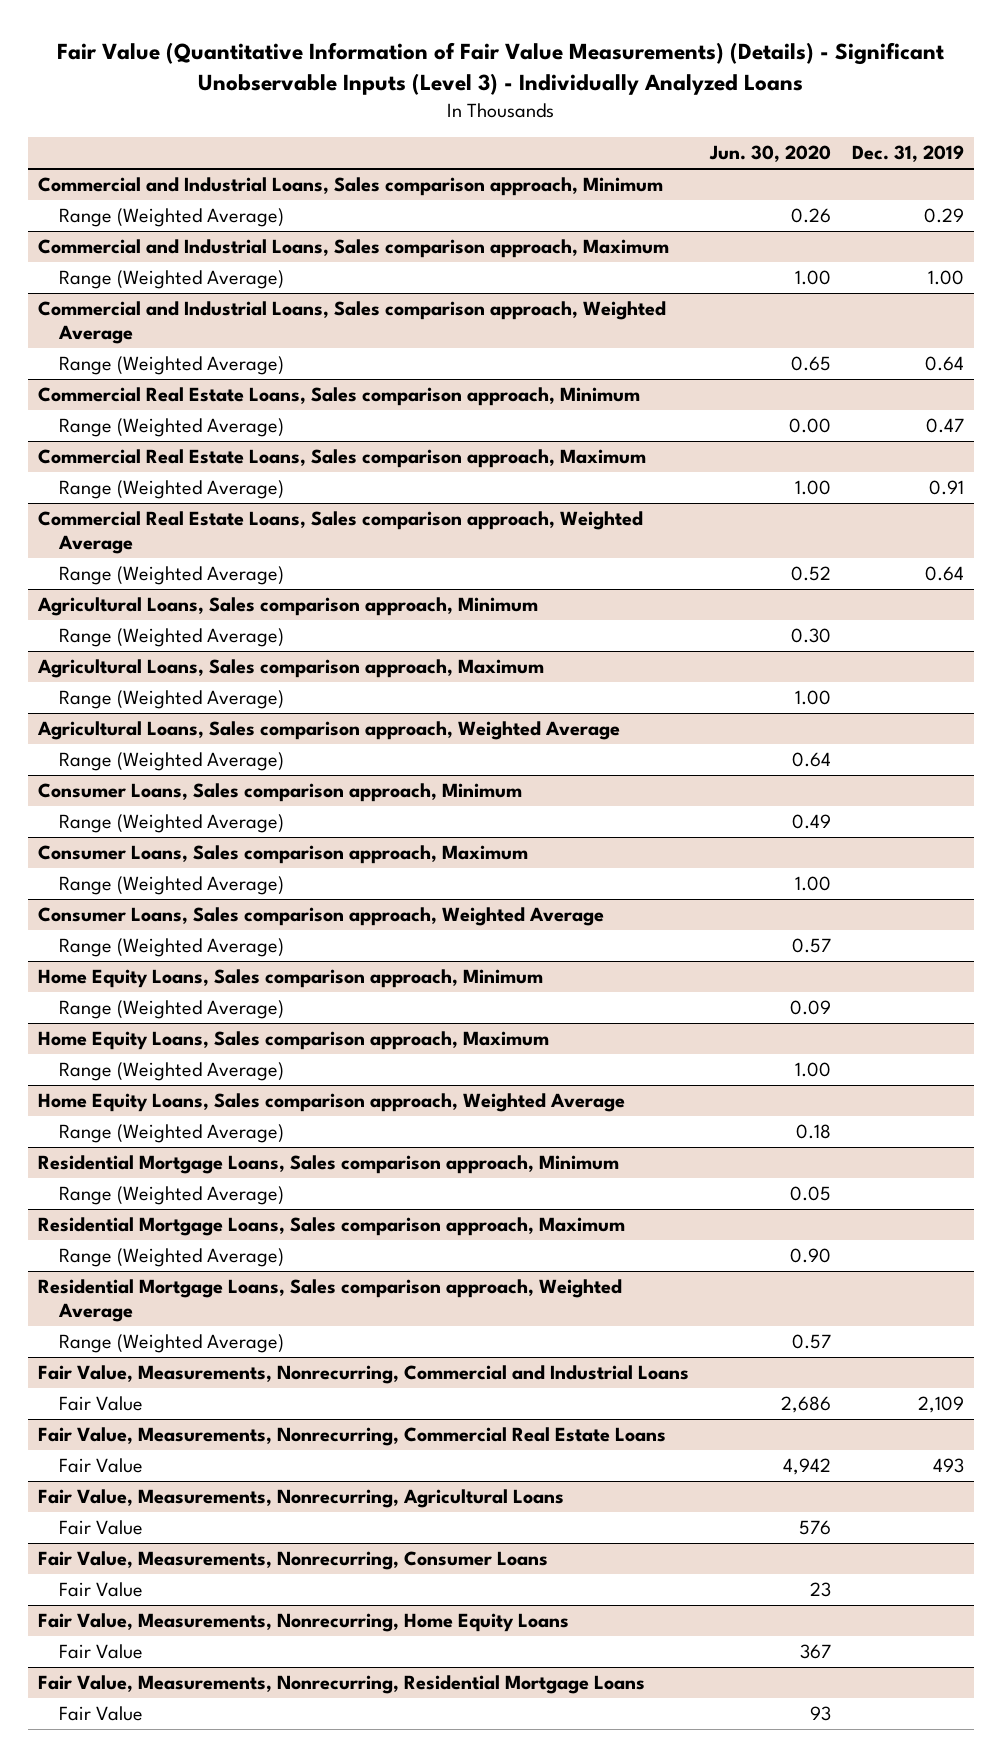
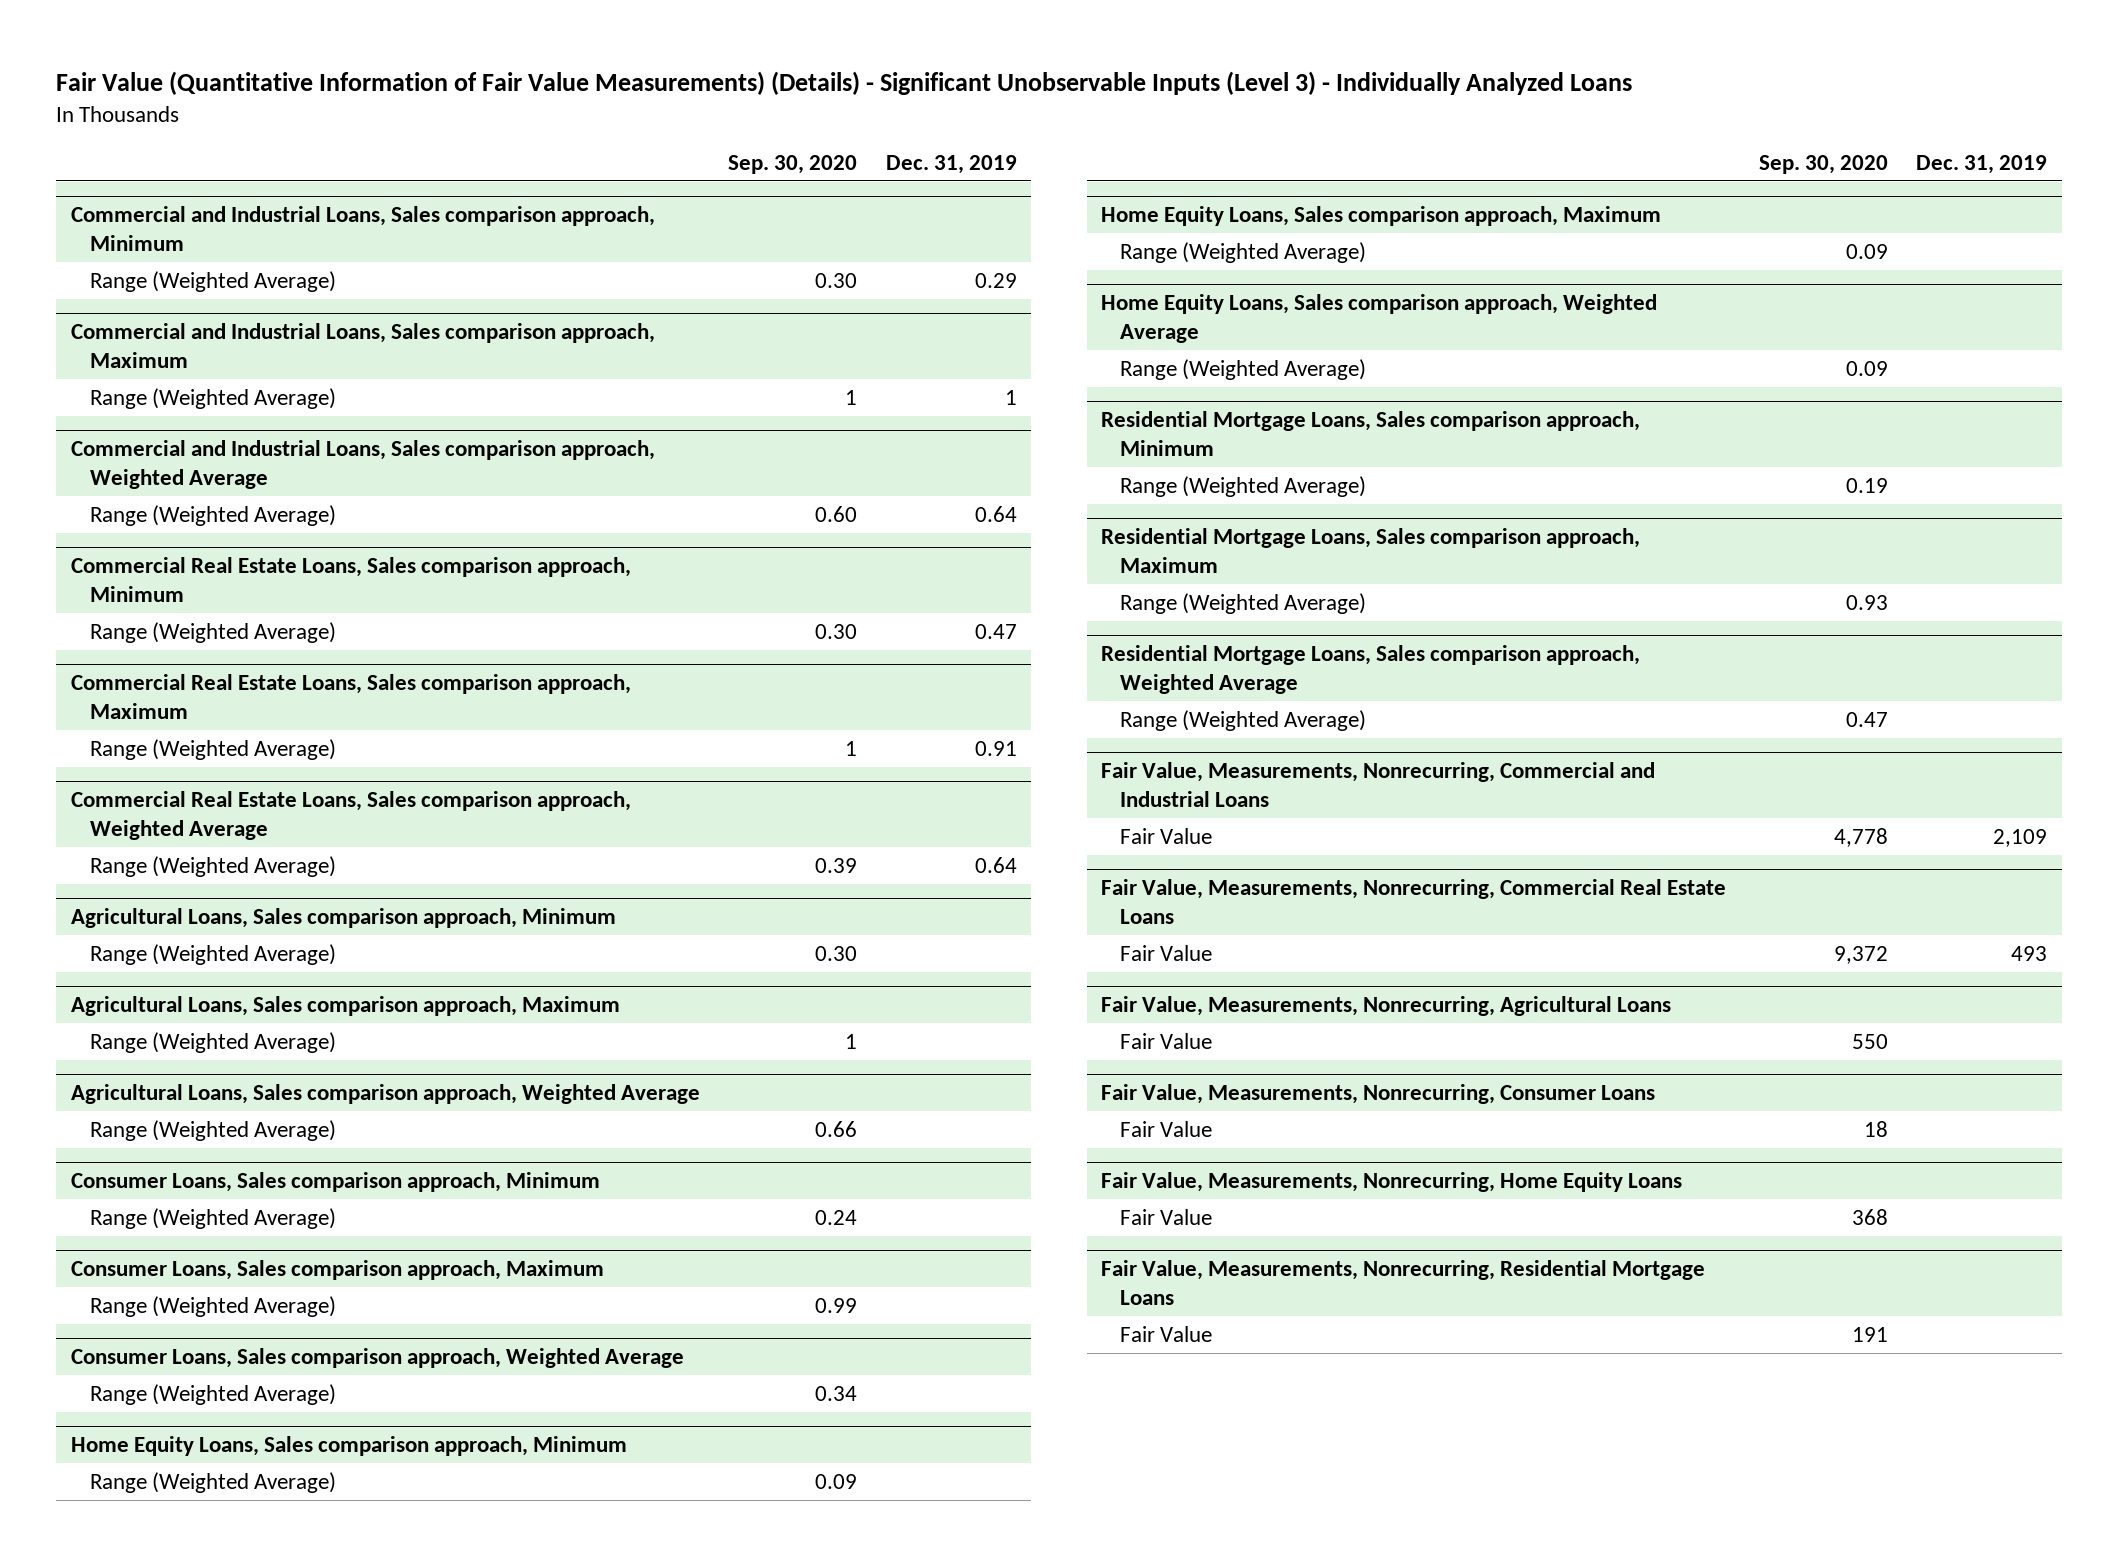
[708,145,831,163] Jun. 30, 2020 -> none
none -> [728,154,858,174] Sep. 30, 2020
[927,269,964,285] 1.00 -> [1004,389,1017,405] 1

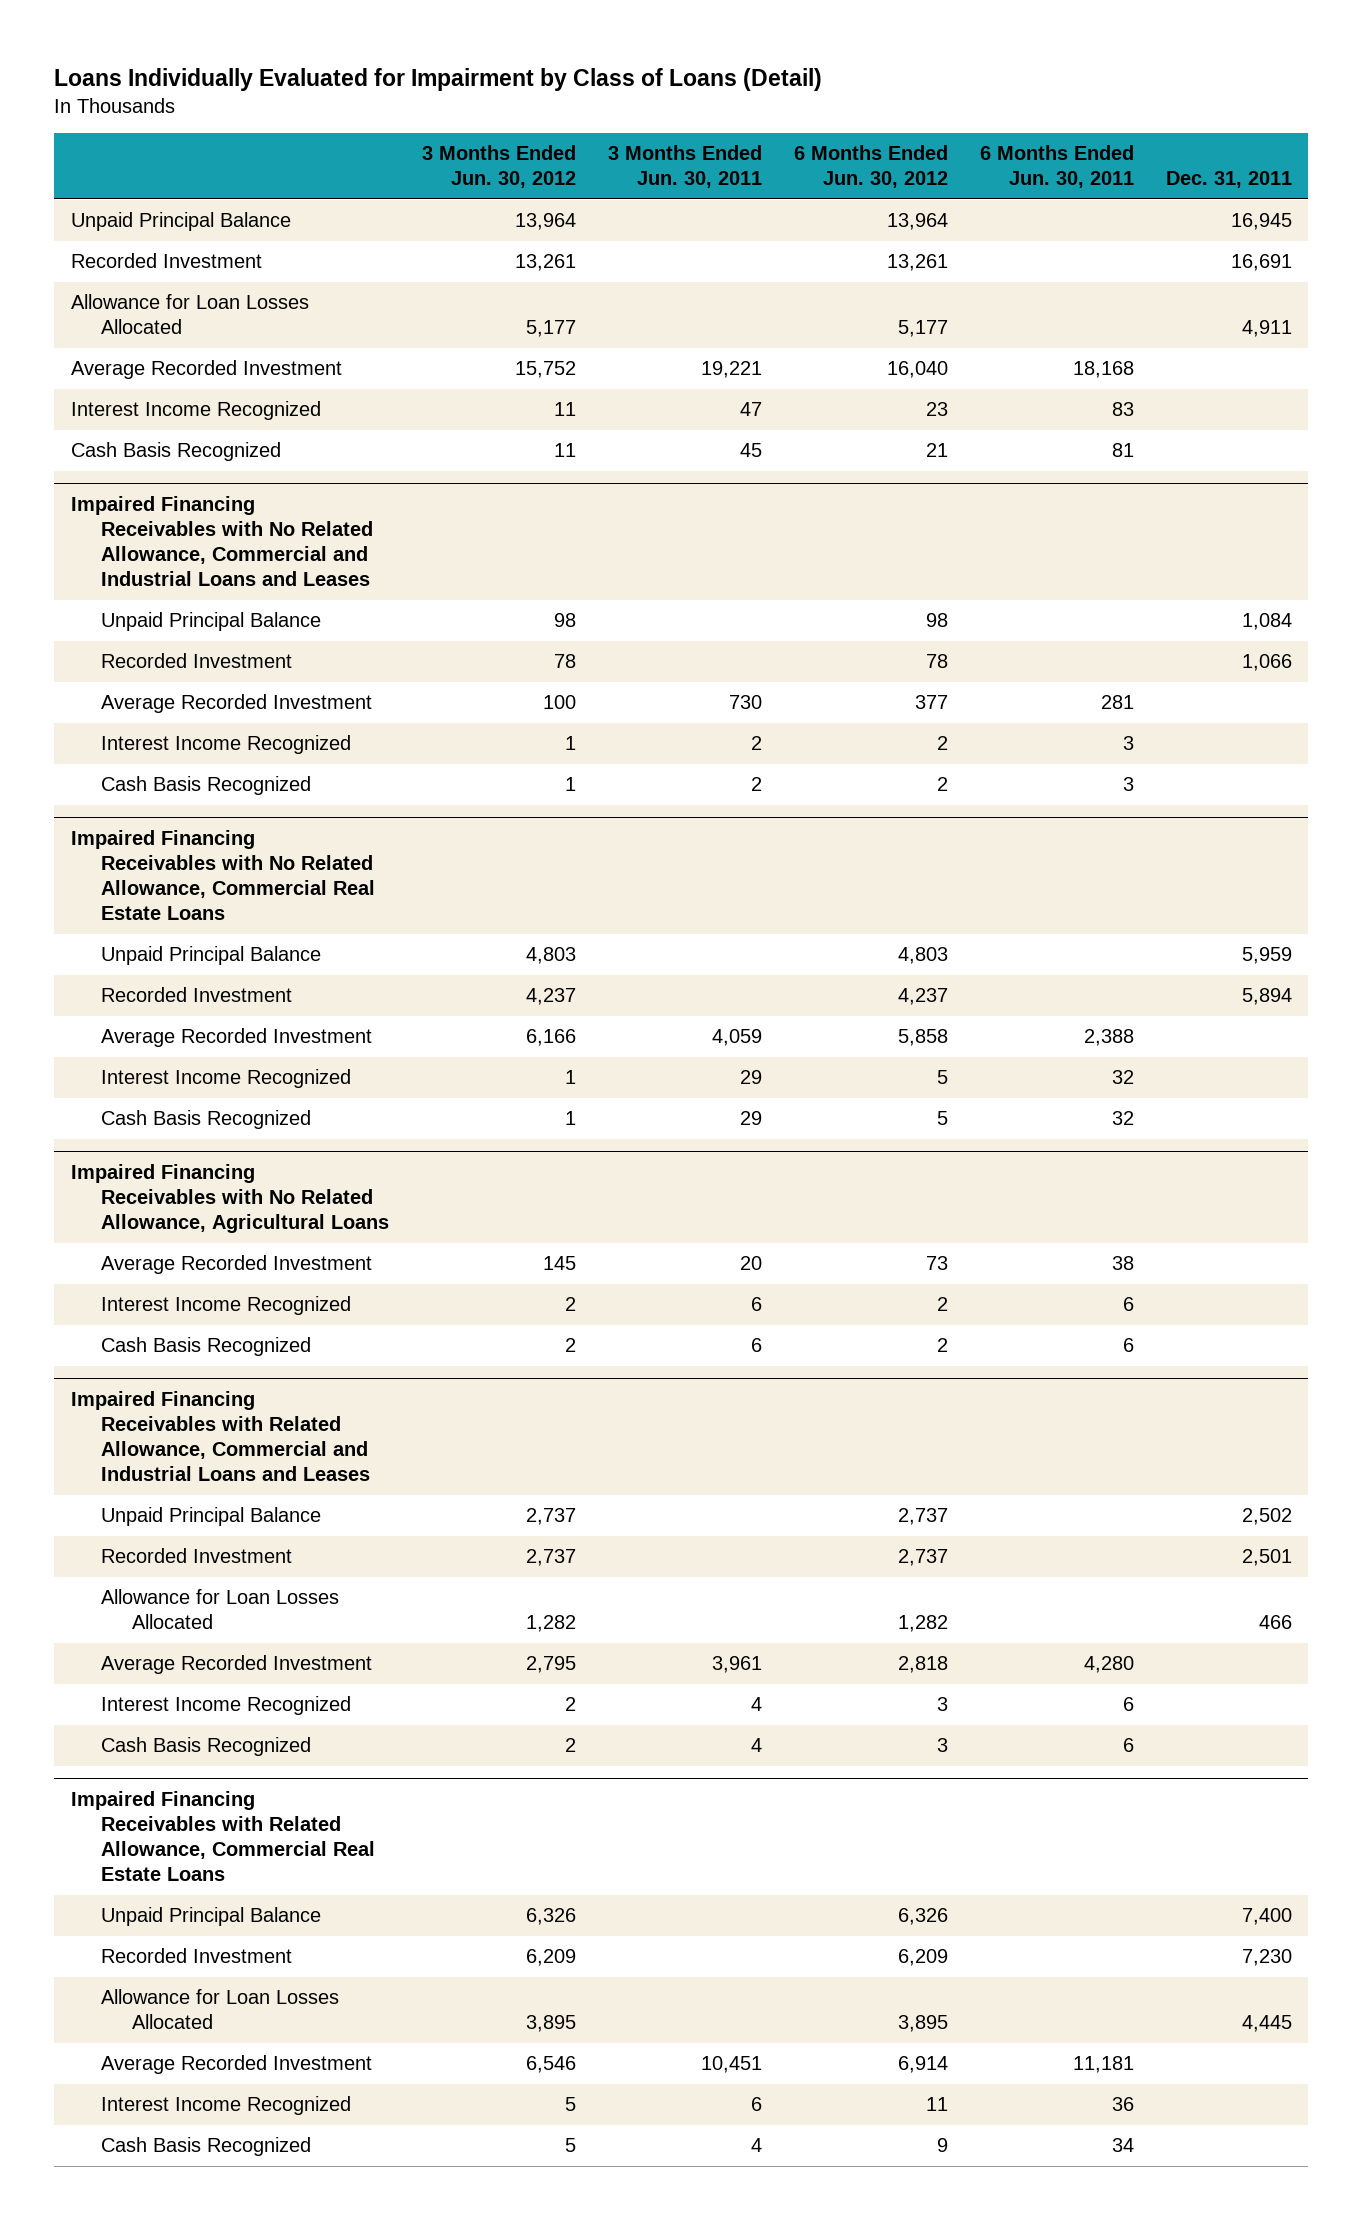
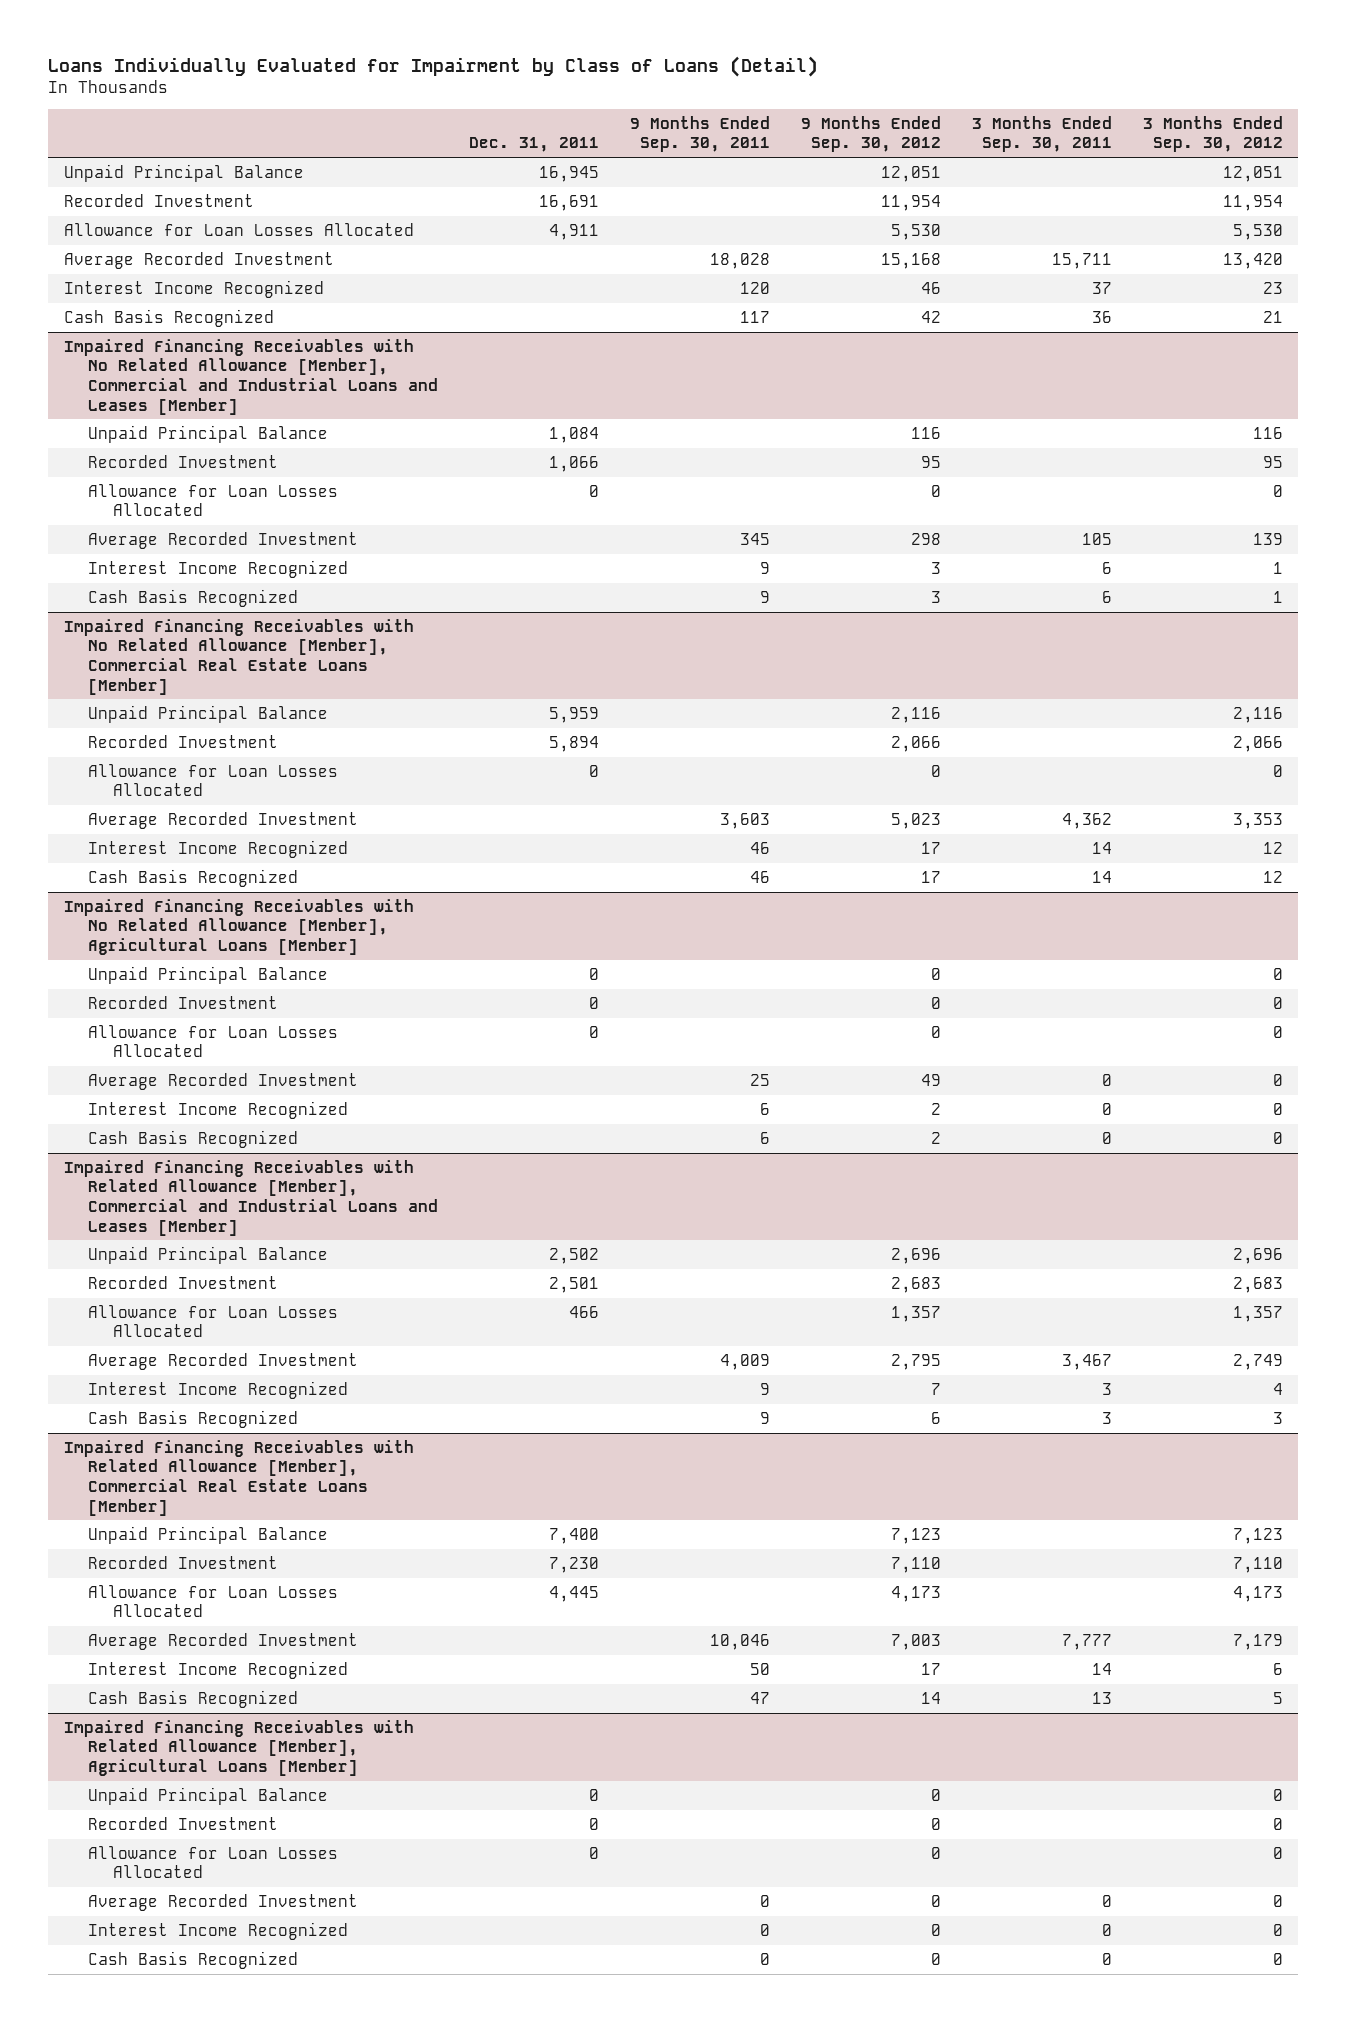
[421,144,576,189] 3 Months Ended Jun. 30, 2012 -> none
[607,144,762,189] 3 Months Ended Jun. 30, 2011 -> none
[793,144,948,189] 6 Months Ended Jun. 30, 2012 -> none
[979,144,1134,189] 6 Months Ended Jun. 30, 2011 -> none
none -> [630,115,771,153] 9 Months Ended Sep. 30, 2011
none -> [800,115,941,153] 9 Months Ended Sep. 30, 2012
none -> [971,115,1112,153] 3 Months Ended Sep. 30, 2011
none -> [1142,115,1283,153] 3 Months Ended Sep. 30, 2012
[70,495,374,587] Impaired Financing Receivables with No Related Allowance, Commercial and Industrial Loans and Leases -> [63,338,439,415] Impaired Financing Receivables with No Related Allowance [Member], Commercial and Industrial Loans and Leases [Member]
none -> [88,483,339,517] Allowance for Loan Losses Allocated
[70,829,376,921] Impaired Financing Receivables with No Related Allowance, Commercial Real Estate Loans -> [63,618,414,695] Impaired Financing Receivables with No Related Allowance [Member], Commercial Real Estate Loans [Member]
none -> [88,763,339,797] Allowance for Loan Losses Allocated
[70,1163,390,1234] Impaired Financing Receivables with No Related Allowance, Agricultural Loans -> [63,898,414,955] Impaired Financing Receivables with No Related Allowance [Member], Agricultural Loans [Member]
none -> [88,965,329,984] Unpaid Principal Balance
none -> [88,995,279,1009] Recorded Investment
none -> [88,1024,339,1058] Allowance for Loan Losses Allocated
[70,1390,371,1482] Impaired Financing Receivables with Related Allowance, Commercial and Industrial Loans and Leases -> [63,1159,439,1236] Impaired Financing Receivables with Related Allowance [Member], Commercial and Industrial Loans and Leases [Member]
[70,1790,376,1882] Impaired Financing Receivables with Related Allowance, Commercial Real Estate Loans -> [63,1439,414,1516] Impaired Financing Receivables with Related Allowance [Member], Commercial Real Estate Loans [Member]
none -> [63,1719,414,1776] Impaired Financing Receivables with Related Allowance [Member], Agricultural Loans [Member]
none -> [88,1786,329,1805] Unpaid Principal Balance
none -> [88,1816,279,1830] Recorded Investment
none -> [88,1845,339,1879] Allowance for Loan Losses Allocated
none -> [88,1893,359,1911] Average Recorded Investment
none -> [88,1921,349,1940] Interest Income Recognized
none -> [88,1950,299,1969] Cash Basis Recognized

